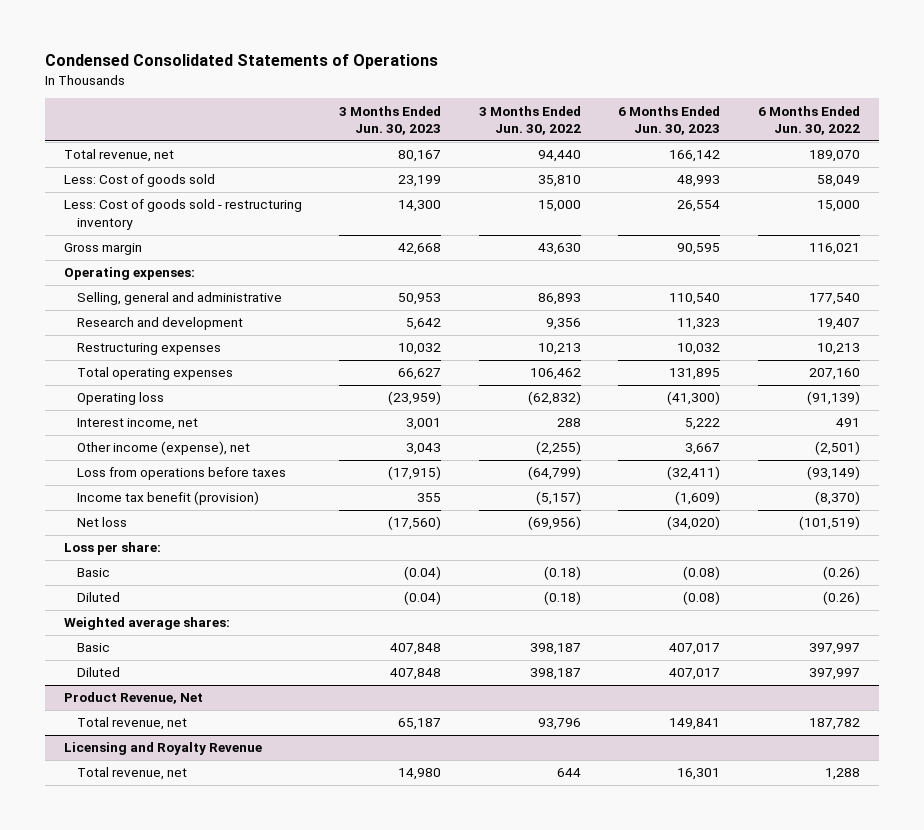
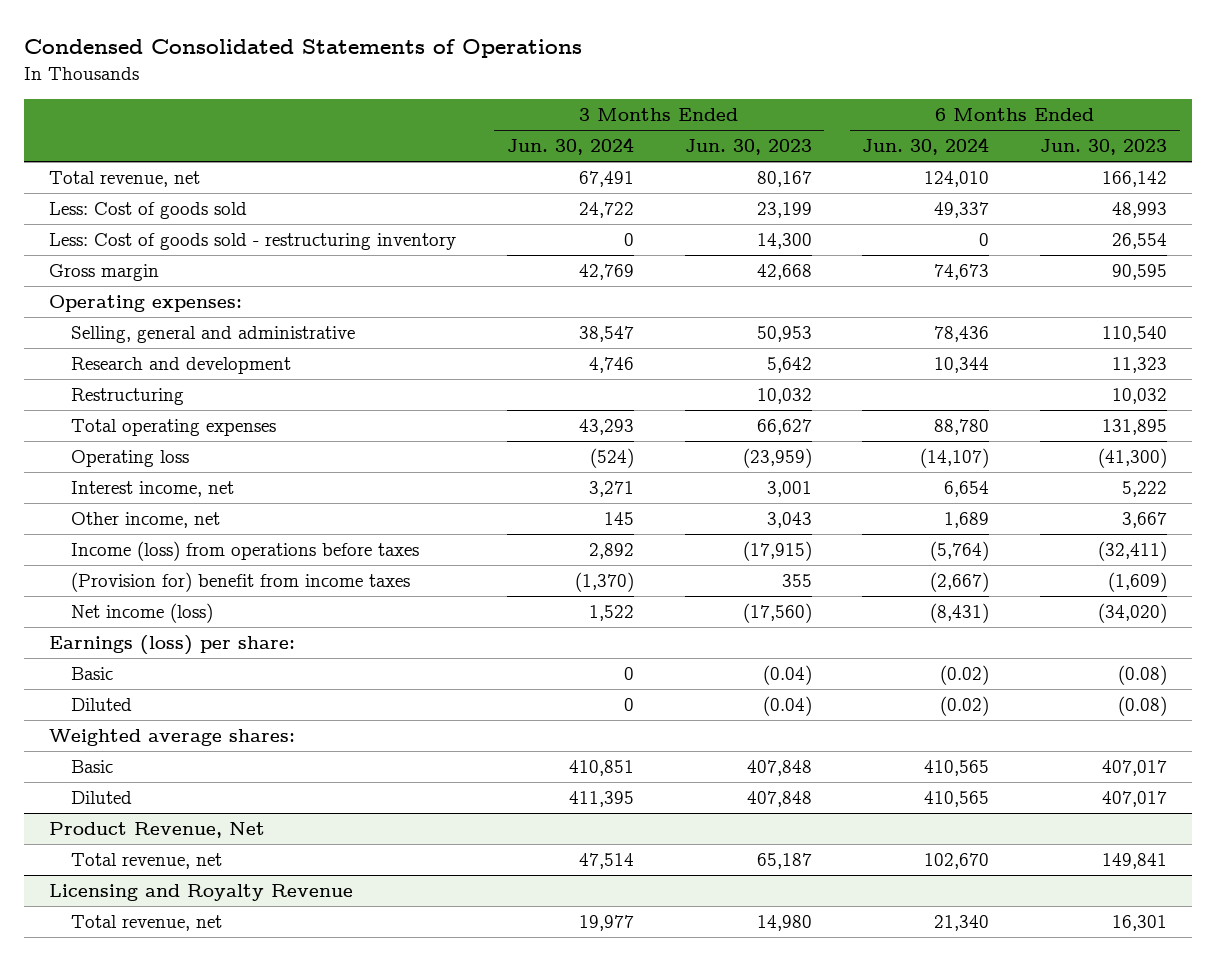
[478,105,581,136] 3 Months Ended Jun. 30, 2022 -> none
[758,105,861,136] 6 Months Ended Jun. 30, 2022 -> none
none -> [507,137,635,156] Jun. 30, 2024
none -> [862,137,990,156] Jun. 30, 2024
[77,343,222,356] Restructuring expenses -> [71,388,185,406] Restructuring
[77,441,251,456] Other income (expense), net -> [71,512,221,529] Other income, net
[77,467,287,481] Loss from operations before taxes -> [71,541,420,562] Income (loss) from operations before taxes
[77,491,260,506] Income tax benefit (provision) -> [71,572,411,593] (Provision for) benefit from income taxes
[77,517,128,528] Net loss -> [71,603,214,624] Net income (loss)
[63,542,161,556] Loss per share: -> [49,635,296,656] Earnings (loss) per share:

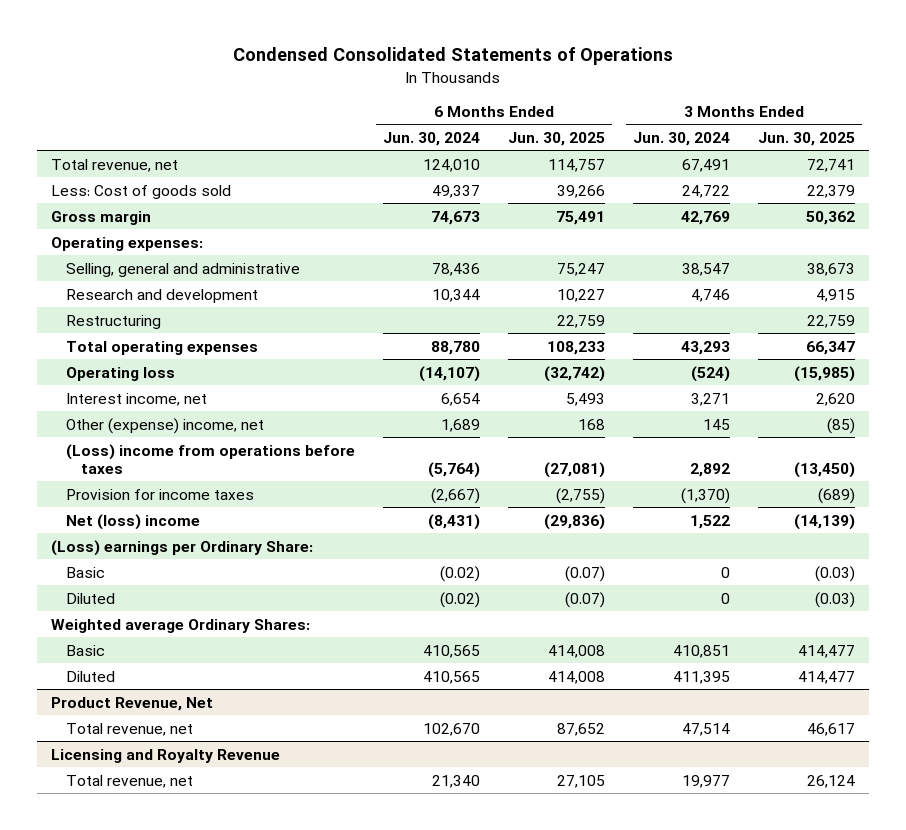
[684,139,812,156] Jun. 30, 2023 -> none
[1039,139,1167,156] Jun. 30, 2023 -> none
none -> [508,131,606,146] Jun. 30, 2025
none -> [758,131,856,146] Jun. 30, 2025
[49,233,457,251] Less: Cost of goods sold - restructuring inventory -> none
[71,512,221,529] Other income, net -> [65,417,264,434] Other (expense) income, net
[71,541,420,562] Income (loss) from operations before taxes -> [65,443,355,474] (Loss) income from operations before taxes
[71,572,411,593] (Provision for) benefit from income taxes -> [65,488,254,500] Provision for income taxes
[71,603,214,624] Net income (loss) -> [65,513,200,530] Net (loss) income
[49,635,296,656] Earnings (loss) per share: -> [51,539,314,556] (Loss) earnings per Ordinary Share:
[49,729,296,747] Weighted average shares: -> [51,618,311,633] Weighted average Ordinary Shares:

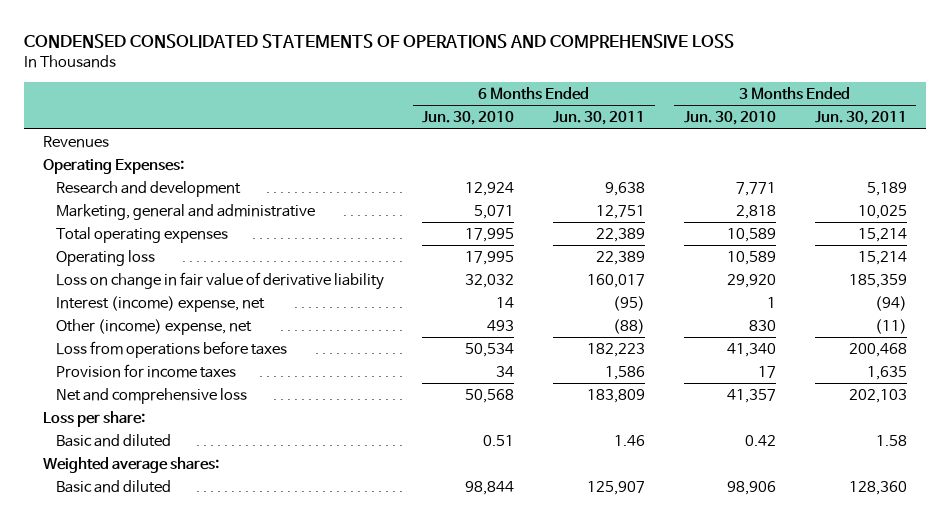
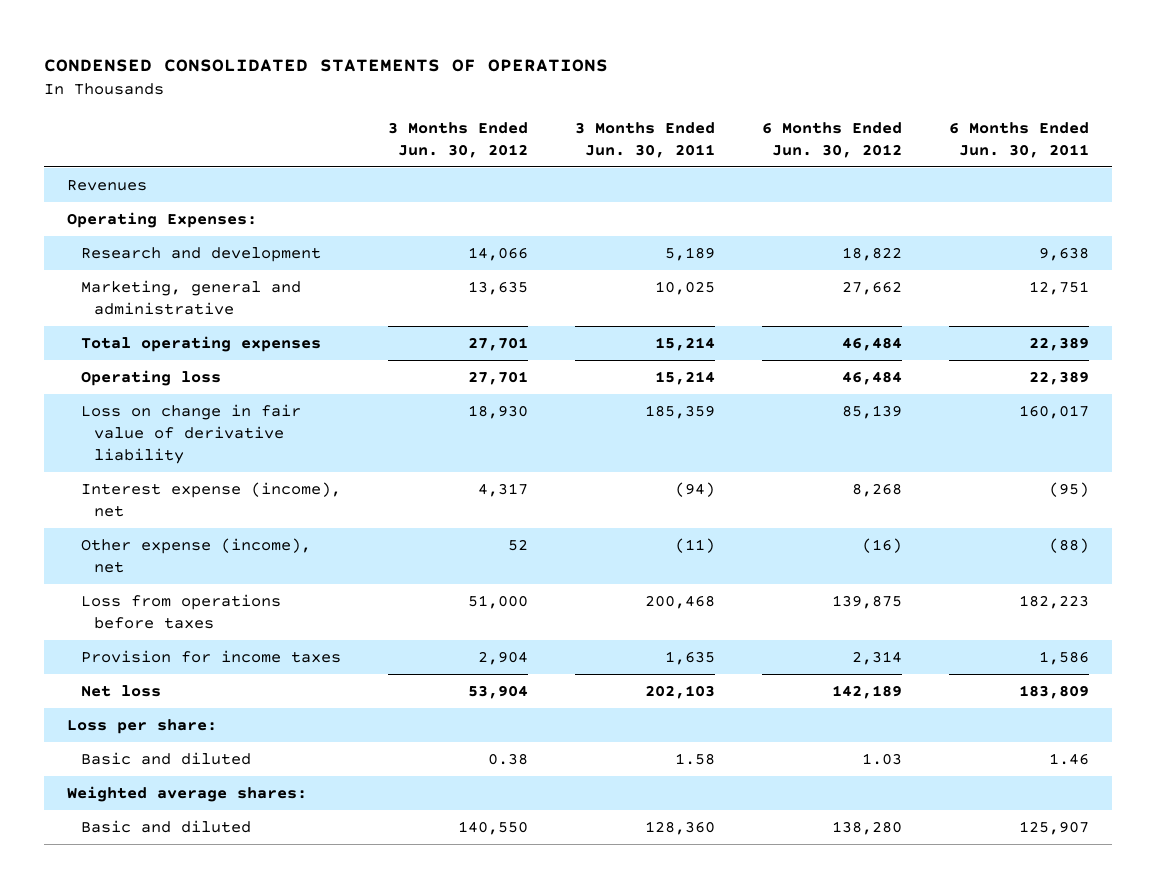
[23,34,734,49] CONDENSED CONSOLIDATED STATEMENTS OF OPERATIONS AND COMPREHENSIVE LOSS -> [43,58,608,72] CONDENSED CONSOLIDATED STATEMENTS OF OPERATIONS
[422,111,515,126] Jun. 30, 2010 -> none
[683,111,776,126] Jun. 30, 2010 -> none
none -> [387,121,528,158] 3 Months Ended Jun. 30, 2012
none -> [761,121,902,158] 6 Months Ended Jun. 30, 2012
[55,295,265,312] Interest (income) expense, net -> [80,482,341,518] Interest expense (income), net
[55,318,252,335] Other (income) expense, net -> [80,538,311,574] Other expense (income), net
[55,387,247,404] Net and comprehensive loss -> [80,685,161,698] Net loss

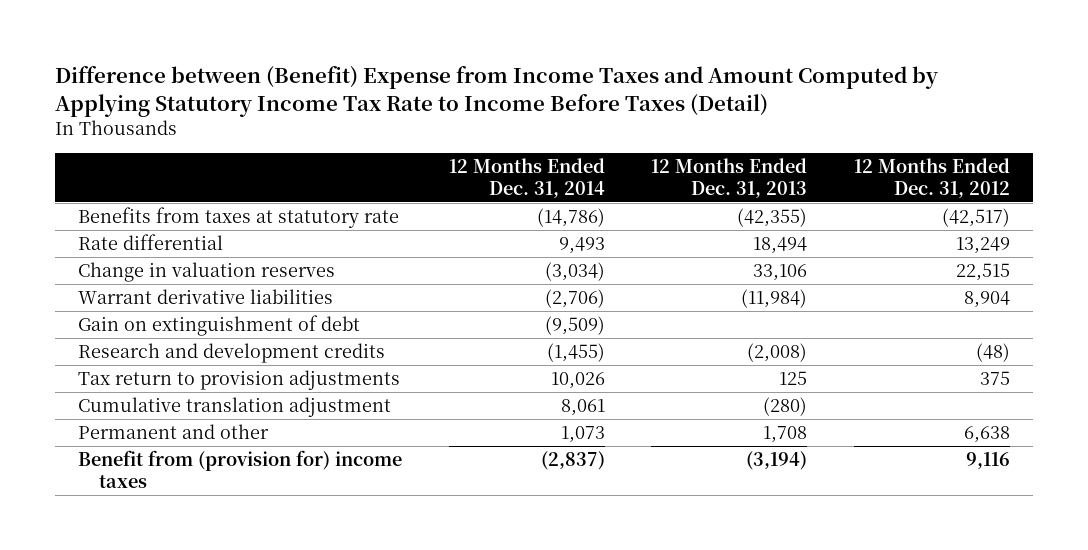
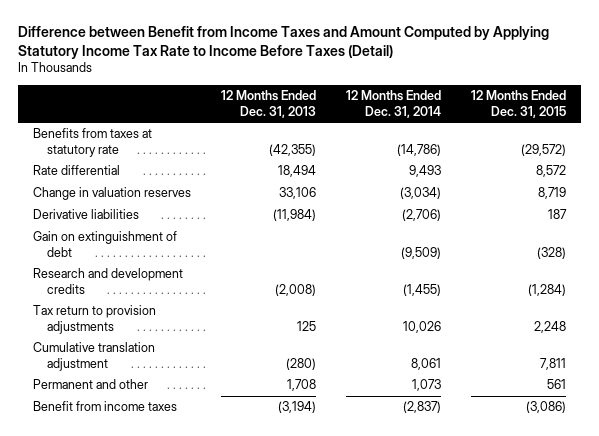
[54,65,938,117] Difference between (Benefit) Expense from Income Taxes and Amount Computed by Applying Statutory Income Tax Rate to Income Before Taxes (Detail) -> [17,25,549,59] Difference between Benefit from Income Taxes and Amount Computed by Applying Statutory Income Tax Rate to Income Before Taxes (Detail)
[853,158,1010,198] 12 Months Ended Dec. 31, 2012 -> none
none -> [471,90,567,118] 12 Months Ended Dec. 31, 2015
[77,289,333,305] Warrant derivative liabilities -> [32,209,139,220] Derivative liabilities
[77,450,402,488] Benefit from (provision for) income taxes -> [32,401,177,412] Benefit from income taxes

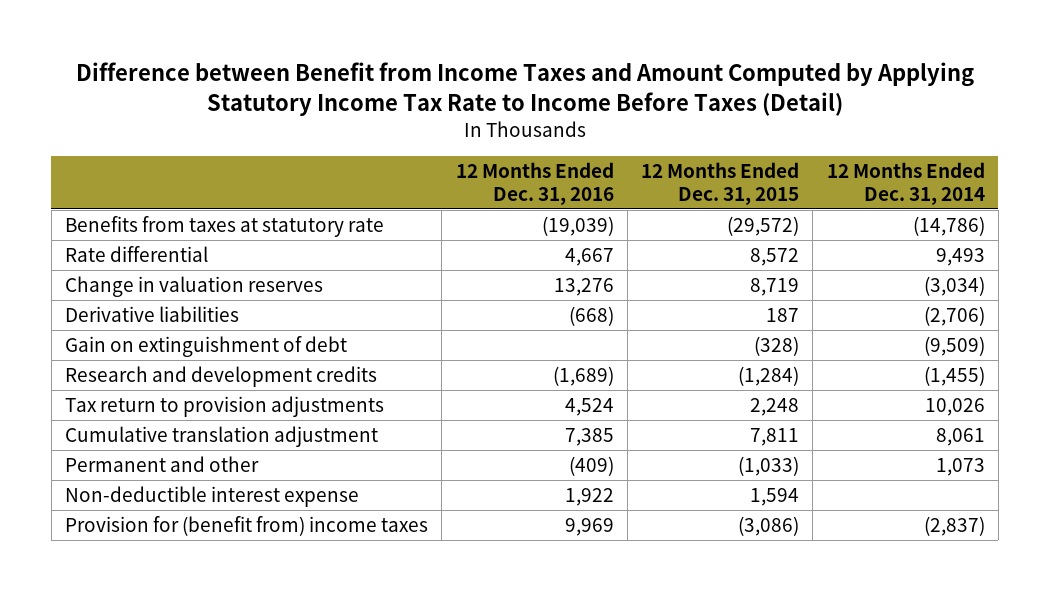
[220,90,316,118] 12 Months Ended Dec. 31, 2013 -> none
none -> [455,162,614,205] 12 Months Ended Dec. 31, 2016
[547,379,567,390] 561 -> [738,456,800,477] (1,033)
none -> [65,486,360,508] Non-deductible interest expense
[32,401,177,412] Benefit from income taxes -> [65,516,429,537] Provision for (benefit from) income taxes

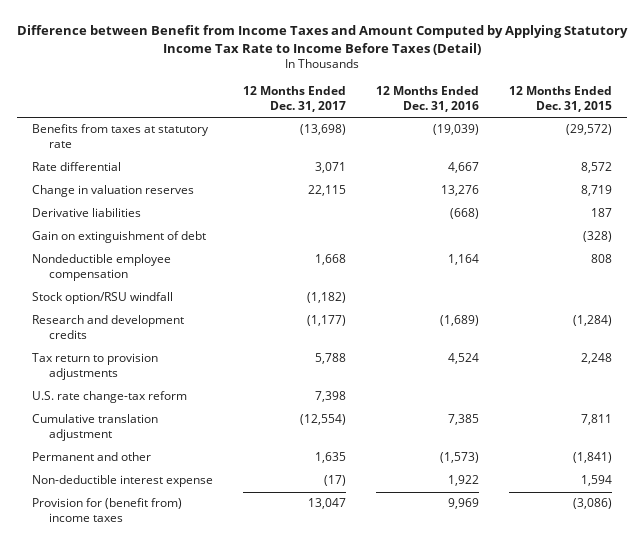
[826,162,985,205] 12 Months Ended Dec. 31, 2014 -> none
none -> [243,85,347,112] 12 Months Ended Dec. 31, 2017
none -> [31,254,171,282] Nondeductible employee compensation
none -> [31,292,173,305] Stock option/RSU windfall
none -> [31,391,187,404] U.S. rate change-tax reform
[568,456,614,477] (409) -> [440,452,480,464] (1,573)
[738,456,800,477] (1,033) -> [573,452,613,464] (1,841)

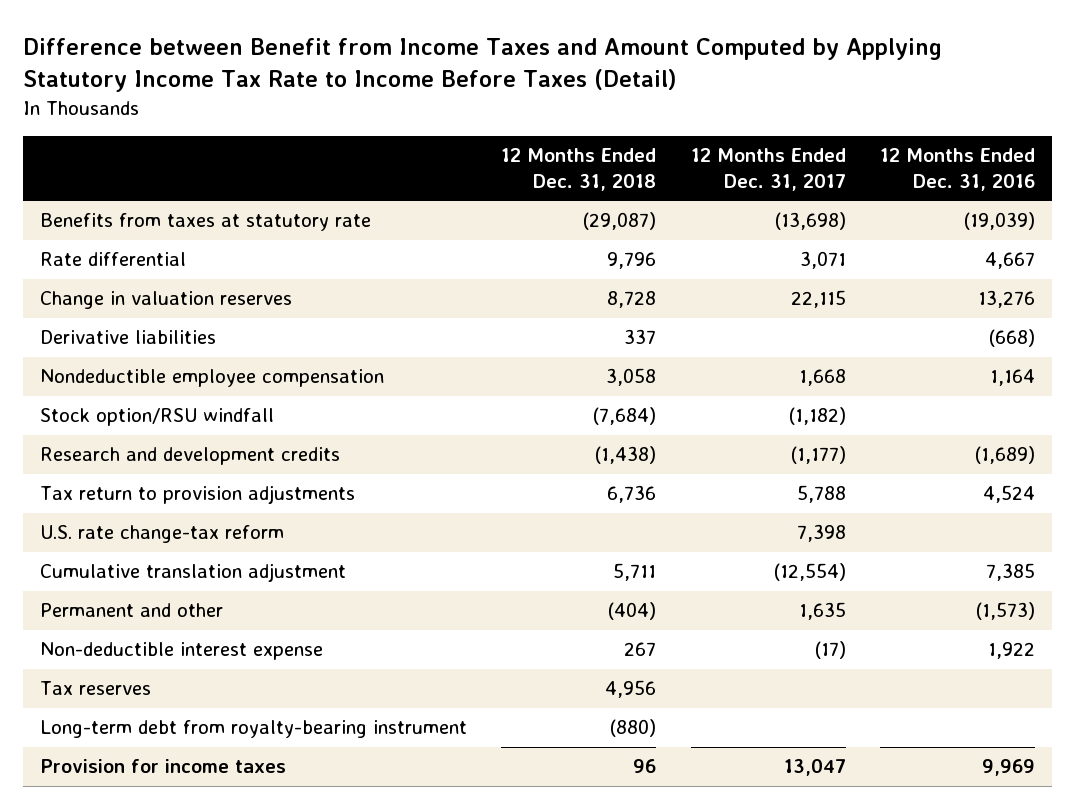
[509,85,613,112] 12 Months Ended Dec. 31, 2015 -> none
none -> [501,148,657,191] 12 Months Ended Dec. 31, 2018
[31,231,206,244] Gain on extinguishment of debt -> none
none -> [40,681,152,696] Tax reserves
none -> [40,720,468,739] Long-term debt from royalty-bearing instrument
[31,498,182,523] Provision for (benefit from) income taxes -> [40,759,287,774] Provision for income taxes

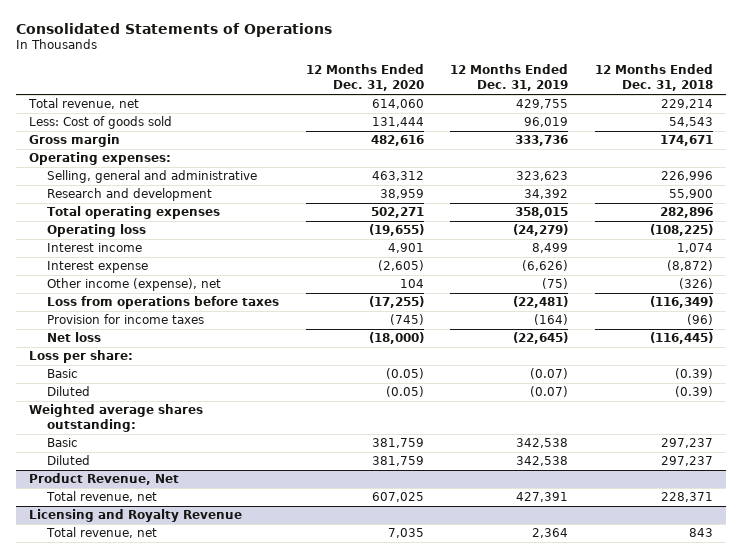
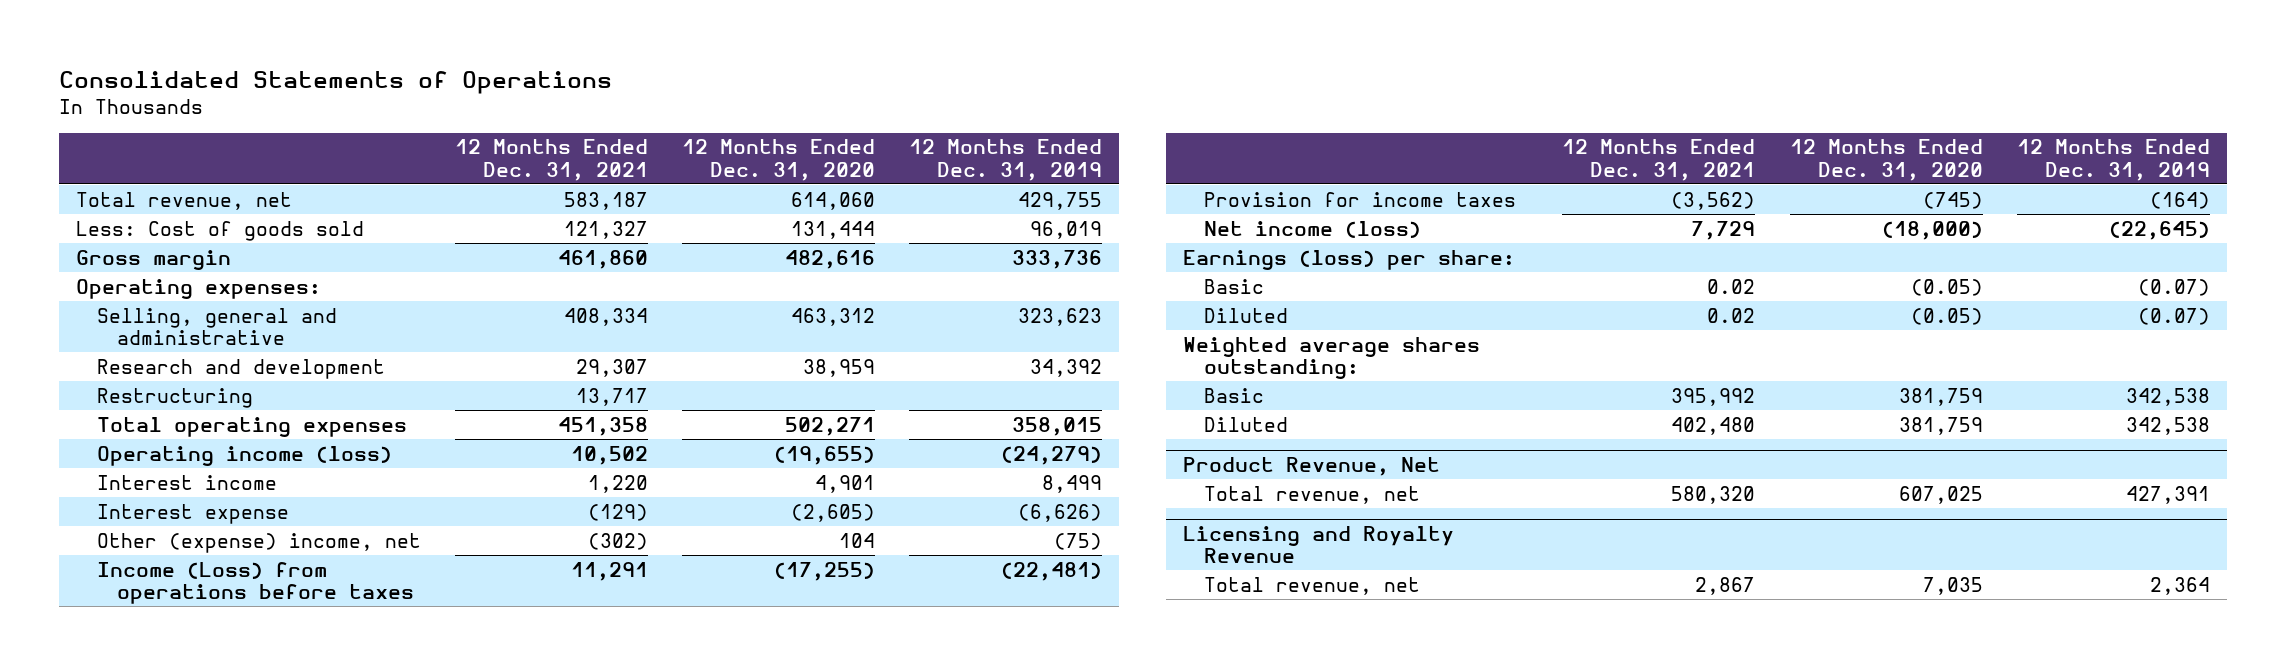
[594,64,713,92] 12 Months Ended Dec. 31, 2018 -> none
none -> [454,139,648,181] 12 Months Ended Dec. 31, 2021
none -> [96,387,253,408] Restructuring
[46,224,146,238] Operating loss -> [96,445,392,466] Operating income (loss)
[46,278,221,292] Other income (expense), net -> [96,532,421,553] Other (expense) income, net
[46,296,279,310] Loss from operations before taxes -> [96,561,415,604] Income (Loss) from operations before taxes
[46,332,101,343] Net loss -> [1204,220,1422,238] Net income (loss)
[28,350,133,364] Loss per share: -> [1183,249,1516,270] Earnings (loss) per share:

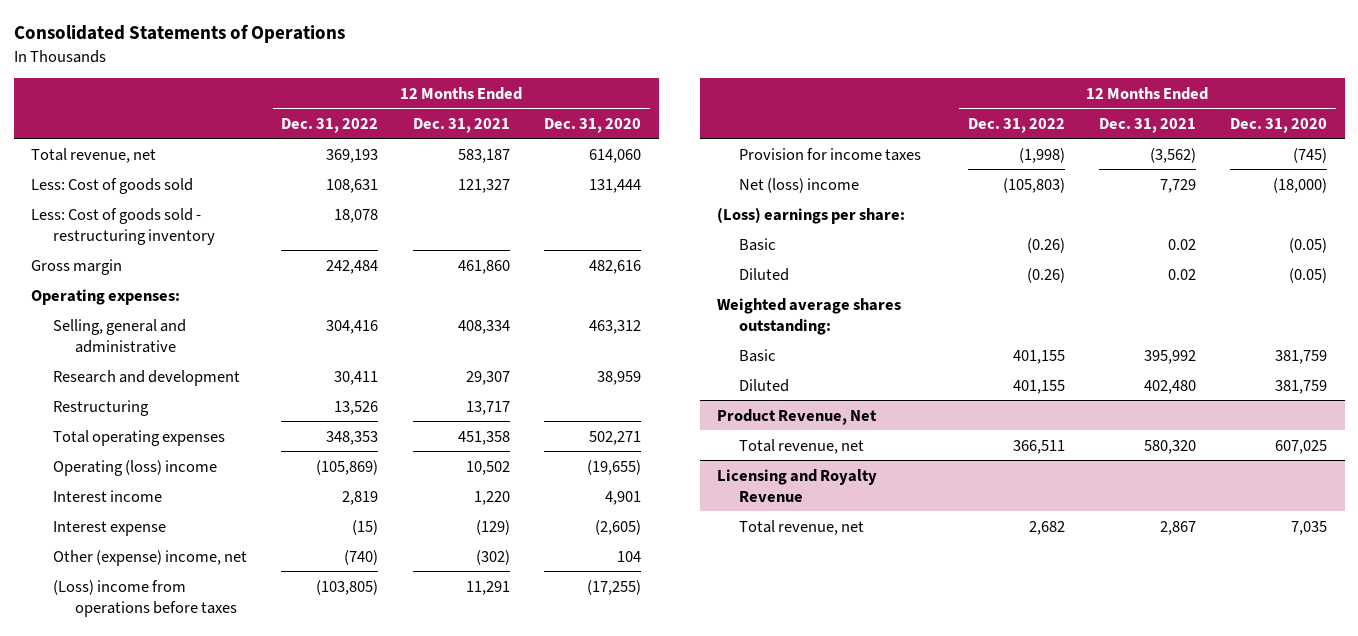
[908,139,1102,181] 12 Months Ended Dec. 31, 2019 -> none
none -> [281,117,379,133] Dec. 31, 2022
none -> [30,207,216,245] Less: Cost of goods sold - restructuring inventory
[96,445,392,466] Operating income (loss) -> [53,459,218,476] Operating (loss) income
[96,561,415,604] Income (Loss) from operations before taxes -> [53,579,238,617] (Loss) income from operations before taxes
[1204,220,1422,238] Net income (loss) -> [739,177,860,193] Net (loss) income
[1183,249,1516,270] Earnings (loss) per share: -> [716,206,905,224] (Loss) earnings per share:

